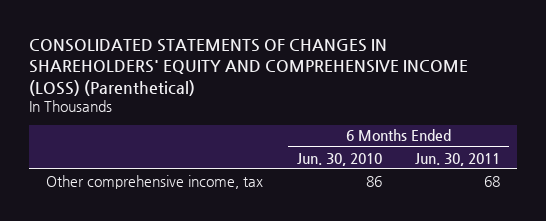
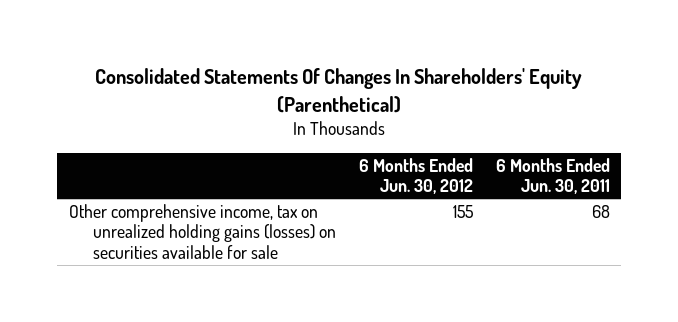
[29,39,469,96] CONSOLIDATED STATEMENTS OF CHANGES IN SHAREHOLDERS' EQUITY AND COMPREHENSIVE INCOME (LOSS) (Parenthetical) -> [95,68,583,113] Consolidated Statements Of Changes In Shareholders' Equity (Parenthetical)
[296,152,382,166] Jun. 30, 2010 -> none
none -> [359,157,474,195] 6 Months Ended Jun. 30, 2012
[45,174,263,189] Other comprehensive income, tax -> [68,204,337,259] Other comprehensive income, tax on unrealized holding gains (losses) on securities available for sale

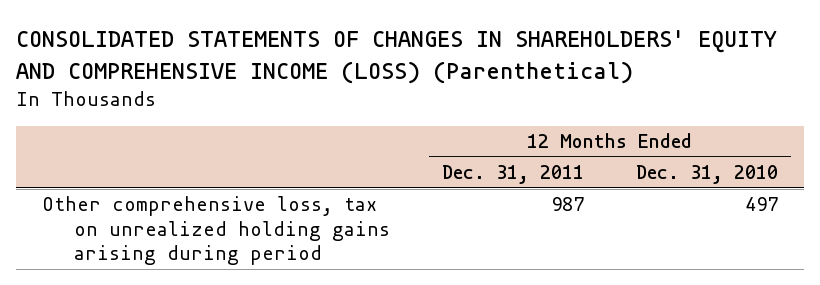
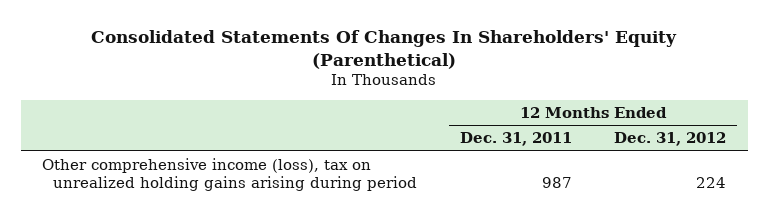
[16,30,778,84] CONSOLIDATED STATEMENTS OF CHANGES IN SHAREHOLDERS' EQUITY AND COMPREHENSIVE INCOME (LOSS) (Parenthetical) -> [91,30,678,69] Consolidated Statements Of Changes In Shareholders' Equity (Parenthetical)
[635,165,778,185] Dec. 31, 2010 -> none
none -> [614,132,727,147] Dec. 31, 2012
[42,196,391,266] Other comprehensive loss, tax on unrealized holding gains arising during period -> [41,157,418,192] Other comprehensive income (loss), tax on unrealized holding gains arising during period

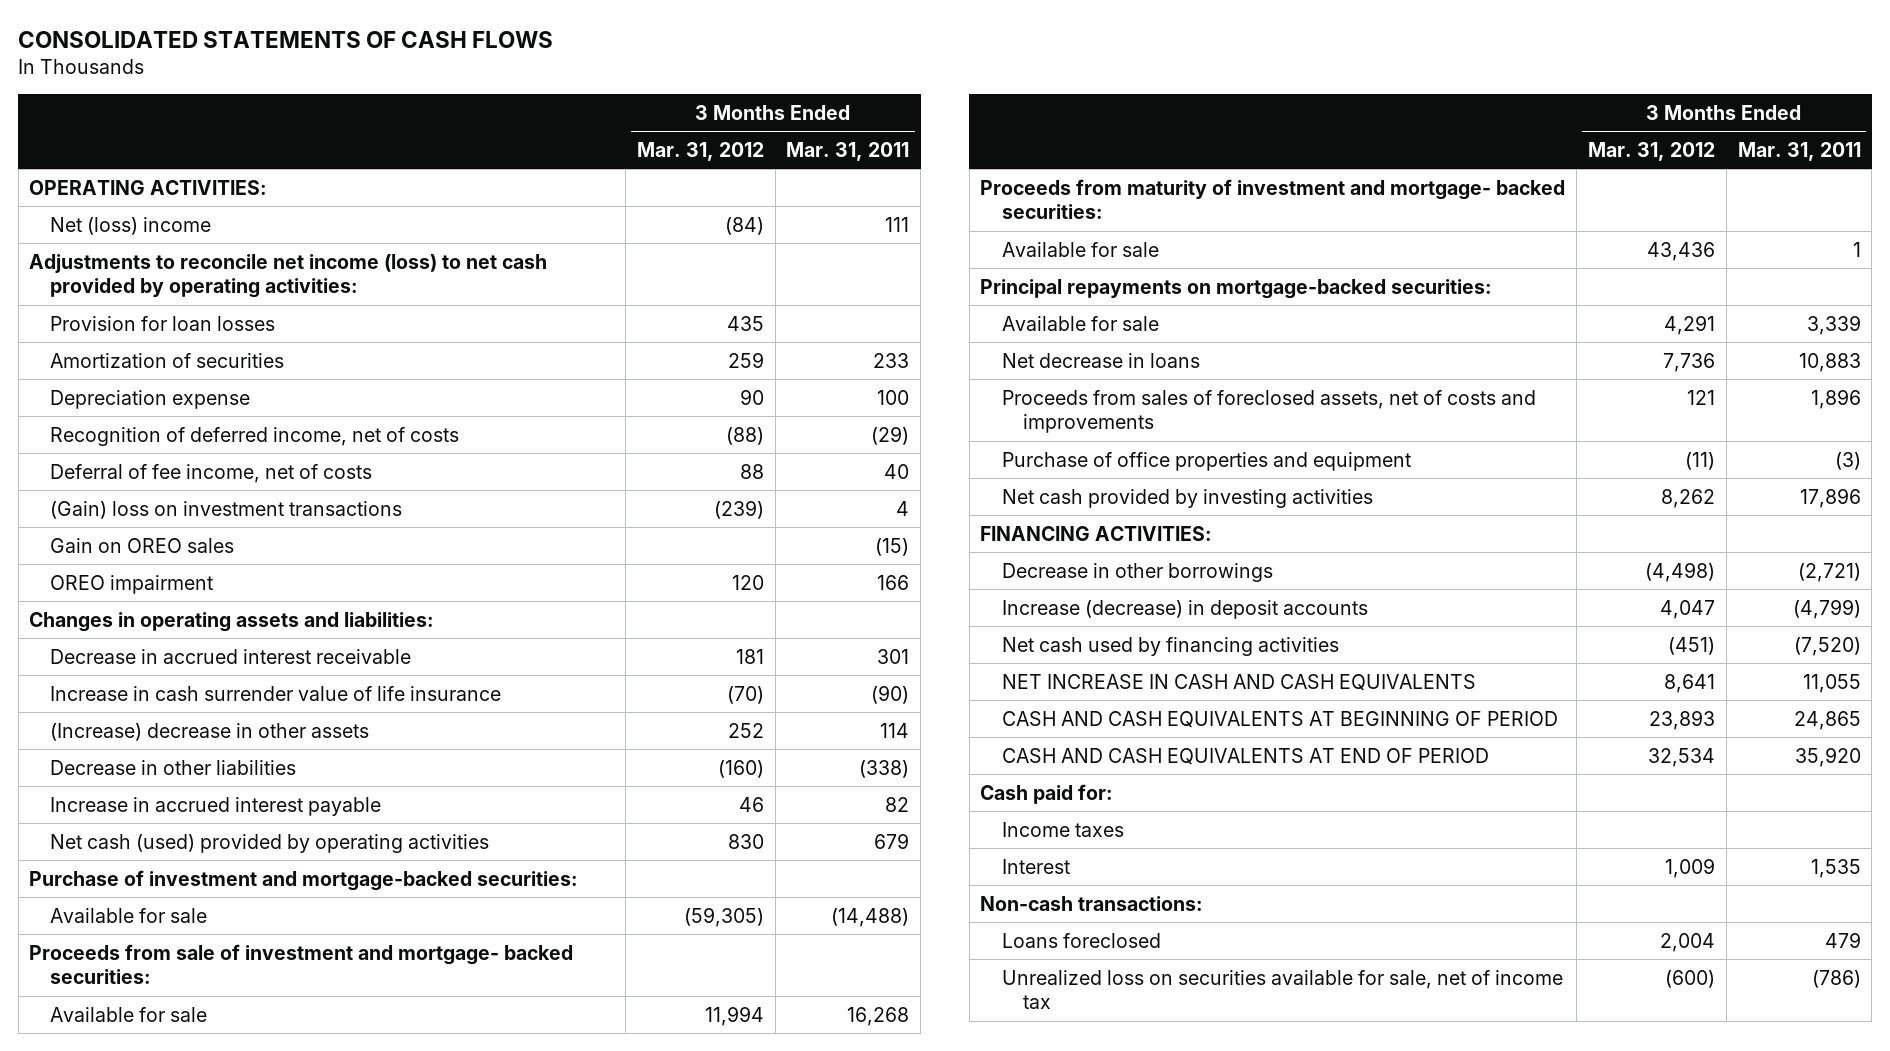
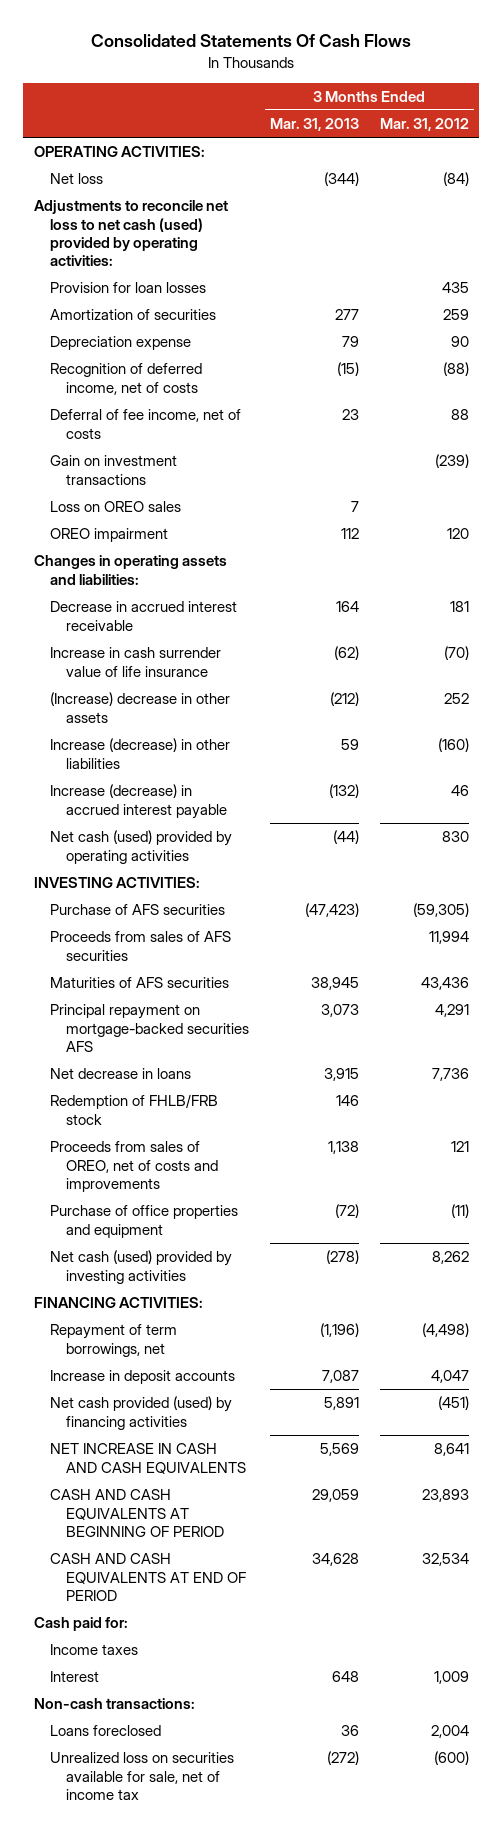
[18,31,554,49] CONSOLIDATED STATEMENTS OF CASH FLOWS -> [91,34,412,48] Consolidated Statements Of Cash Flows
[786,141,910,161] Mar. 31, 2011 -> none
none -> [270,118,360,132] Mar. 31, 2013
[50,216,212,235] Net (loss) income -> [50,173,104,185] Net loss
[29,253,548,299] Adjustments to reconcile net income (loss) to net cash provided by operating activities: -> [33,200,228,267] Adjustments to reconcile net loss to net cash (used) provided by operating activities:
[50,500,403,519] (Gain) loss on investment transactions -> [50,455,178,485] Gain on investment transactions
[50,537,235,553] Gain on OREO sales -> [50,501,182,513] Loss on OREO sales
[50,759,297,775] Decrease in other liabilities -> [50,738,231,769] Increase (decrease) in other liabilities
[50,796,382,816] Increase in accrued interest payable -> [50,784,228,819] Increase (decrease) in accrued interest payable
[29,869,579,891] Purchase of investment and mortgage-backed securities: -> none
[29,943,574,985] Proceeds from sale of investment and mortgage- backed securities: -> none
[980,178,1566,220] Proceeds from maturity of investment and mortgage- backed securities: -> none
[980,278,1493,299] Principal repayments on mortgage-backed securities: -> none
none -> [33,877,200,889] INVESTING ACTIVITIES:
[50,907,208,923] Available for sale -> [50,904,226,916] Purchase of AFS securities
[50,1006,208,1022] Available for sale -> [50,931,232,961] Proceeds from sales of AFS securities
[1001,241,1159,257] Available for sale -> [50,977,230,989] Maturities of AFS securities
[1001,315,1159,331] Available for sale -> [50,1004,250,1052] Principal repayment on mortgage-backed securities AFS
none -> [50,1094,219,1125] Redemption of FHLB/FRB stock
[1001,389,1536,434] Proceeds from sales of foreclosed assets, net of costs and improvements -> [50,1141,219,1192] Proceeds from sales of OREO, net of costs and improvements
[1001,488,1373,508] Net cash provided by investing activities -> [50,1250,233,1284] Net cash (used) provided by investing activities
[1001,562,1273,582] Decrease in other borrowings -> [50,1324,178,1357] Repayment of term borrowings, net
[1001,599,1368,619] Increase (decrease) in deposit accounts -> [50,1370,236,1385] Increase in deposit accounts
[1001,636,1339,656] Net cash used by financing activities -> [50,1396,233,1430] Net cash provided (used) by financing activities

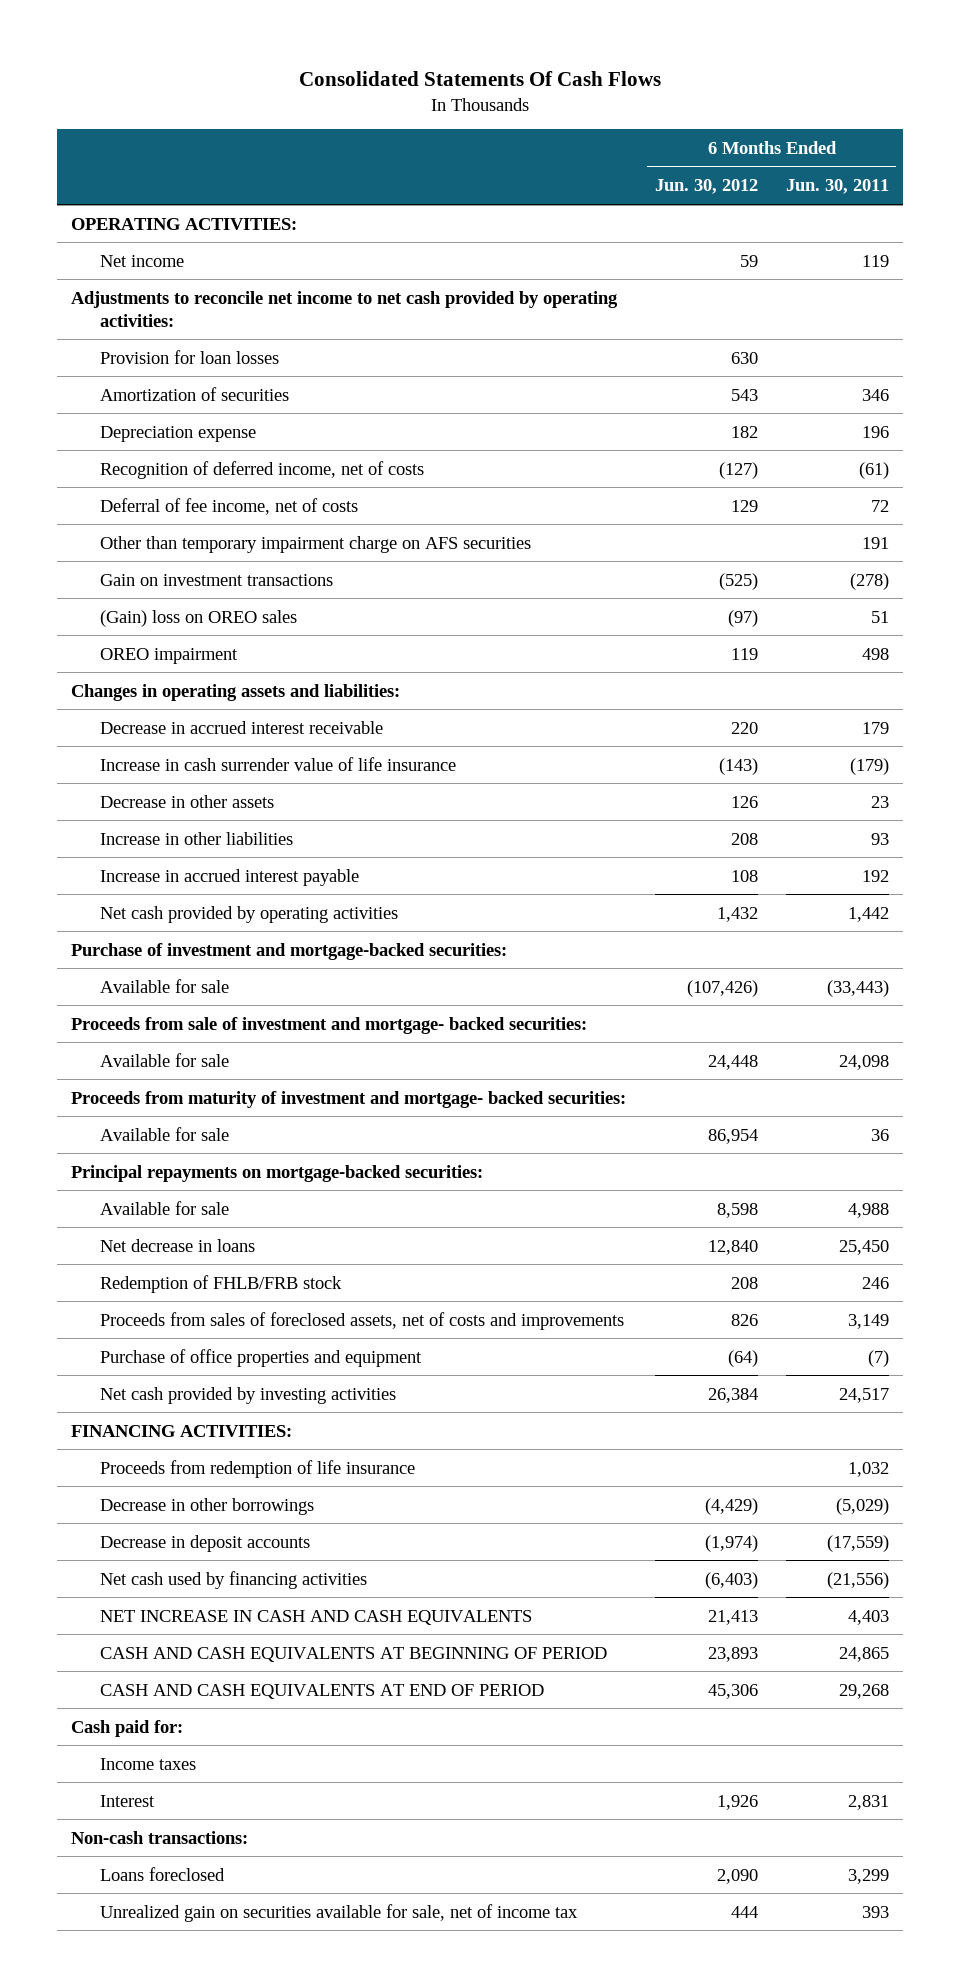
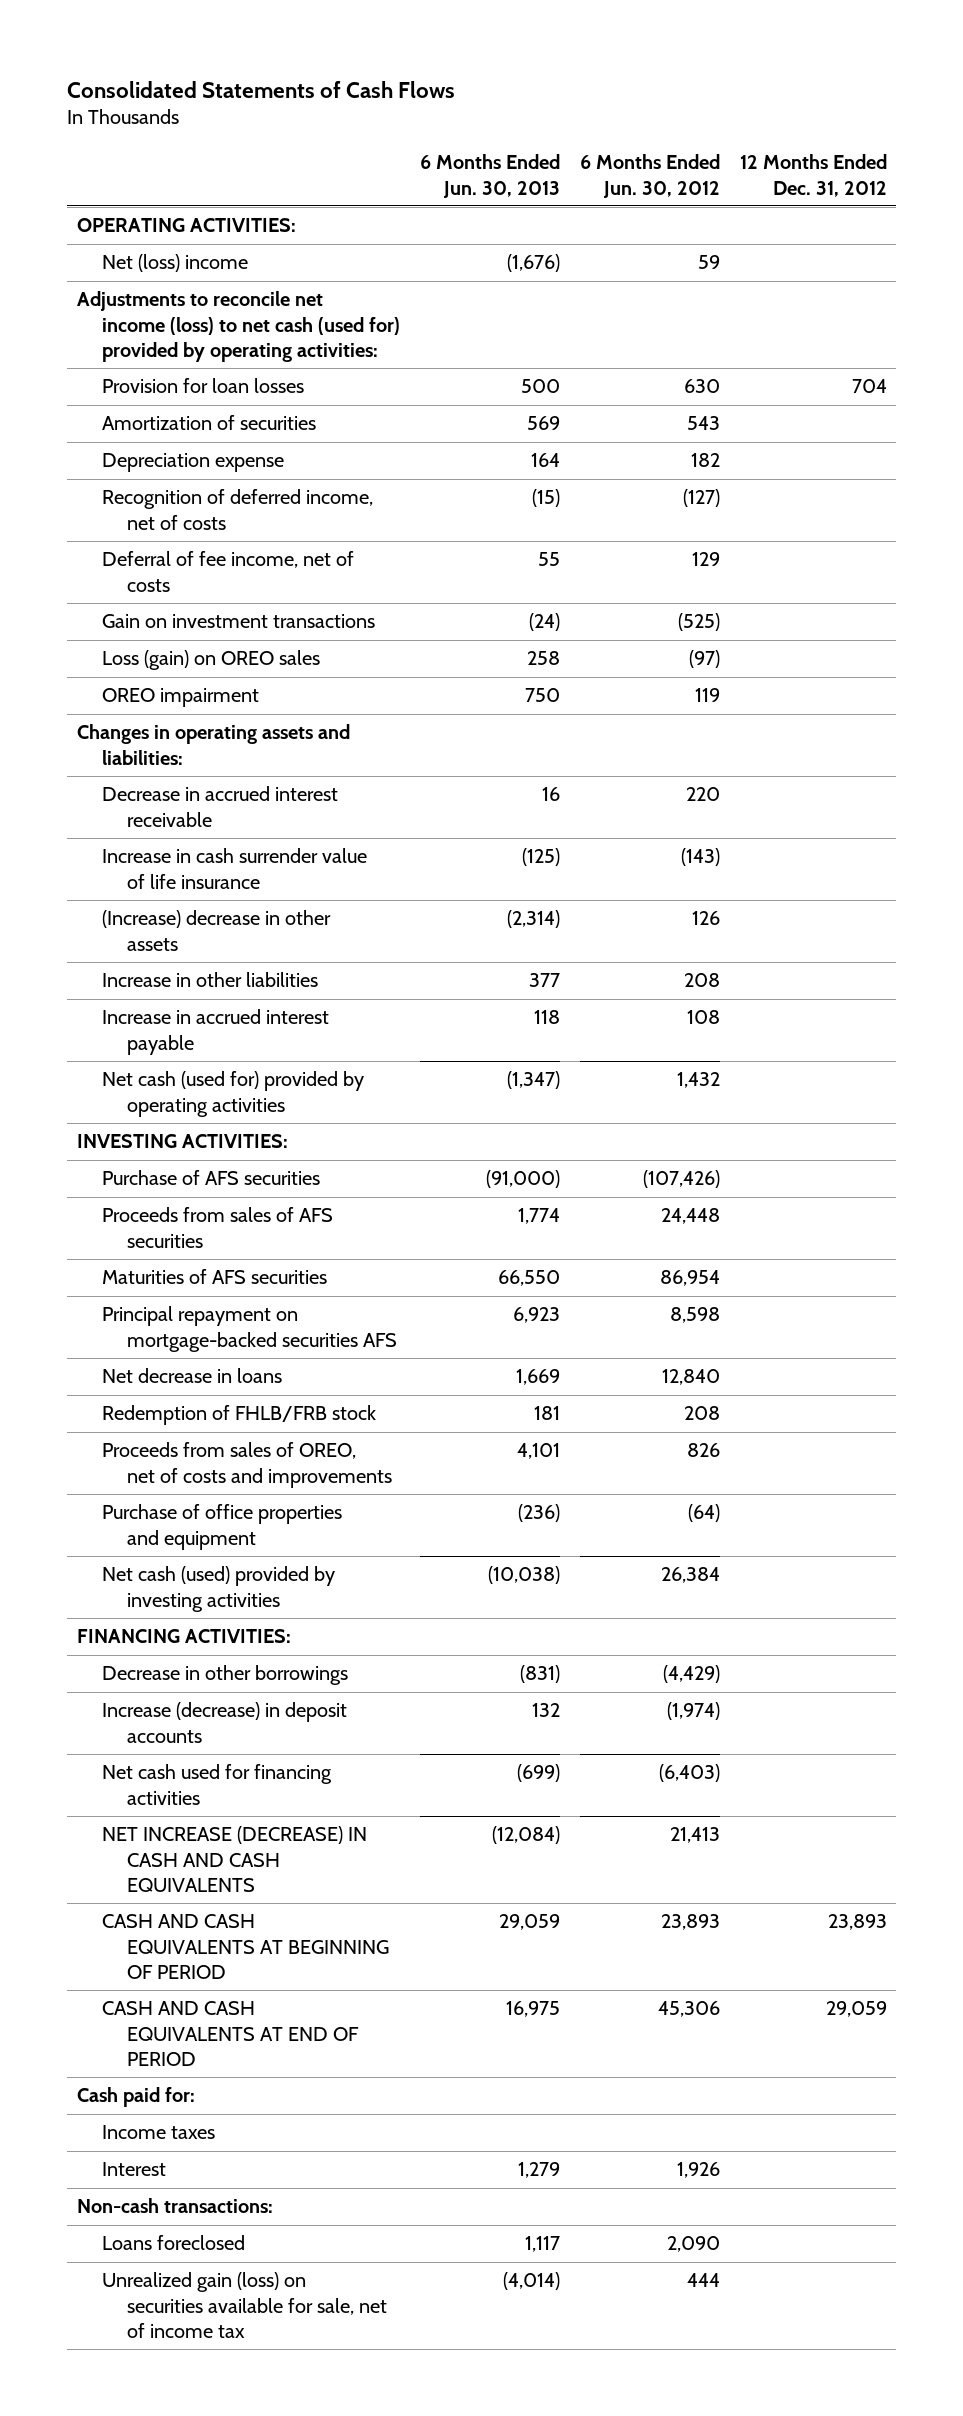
[299,70,662,86] Consolidated Statements Of Cash Flows -> [66,80,455,98] Consolidated Statements of Cash Flows
[785,179,889,195] Jun. 30, 2011 -> none
none -> [419,154,560,198] 6 Months Ended Jun. 30, 2013
none -> [739,154,887,197] 12 Months Ended Dec. 31, 2012
[99,254,184,267] Net income -> [102,254,249,273] Net (loss) income
[71,290,619,327] Adjustments to reconcile net income to net cash provided by operating activities: -> [76,291,401,362] Adjustments to reconcile net income (loss) to net cash (used for) provided by operating activities:
[99,535,531,553] Other than temporary impairment charge on AFS securities -> none
[99,609,297,627] (Gain) loss on OREO sales -> [102,650,321,671] Loss (gain) on OREO sales
[99,794,274,808] Decrease in other assets -> [102,910,332,951] (Increase) decrease in other assets
[71,942,508,960] Purchase of investment and mortgage-backed securities: -> none
[71,1016,588,1034] Proceeds from sale of investment and mortgage- backed securities: -> none
[71,1090,627,1108] Proceeds from maturity of investment and mortgage- backed securities: -> none
[71,1164,484,1182] Principal repayments on mortgage-backed securities: -> none
[99,905,398,923] Net cash provided by operating activities -> [102,1071,365,1117] Net cash (used for) provided by operating activities
none -> [76,1134,288,1149] INVESTING ACTIVITIES:
[99,978,229,993] Available for sale -> [102,1170,321,1186] Purchase of AFS securities
[99,1052,229,1067] Available for sale -> [102,1207,334,1248] Proceeds from sales of AFS securities
[99,1126,229,1141] Available for sale -> [102,1269,328,1285] Maturities of AFS securities
[99,1200,229,1215] Available for sale -> [102,1306,398,1352] Principal repayment on mortgage-backed securities AFS
[99,1311,624,1330] Proceeds from sales of foreclosed assets, net of costs and improvements -> [102,1442,393,1488] Proceeds from sales of OREO, net of costs and improvements
[99,1386,396,1404] Net cash provided by investing activities -> [102,1566,336,1612] Net cash (used) provided by investing activities
[99,1459,415,1478] Proceeds from redemption of life insurance -> none
[99,1534,310,1552] Decrease in deposit accounts -> [102,1702,348,1743] Increase (decrease) in deposit accounts
[99,1570,367,1589] Net cash used by financing activities -> [102,1764,333,1805] Net cash used for financing activities
[99,1609,532,1625] NET INCREASE IN CASH AND CASH EQUIVALENTS -> [102,1826,368,1892] NET INCREASE (DECREASE) IN CASH AND CASH EQUIVALENTS
[99,1903,578,1922] Unrealized gain on securities available for sale, net of income tax -> [102,2272,388,2338] Unrealized gain (loss) on securities available for sale, net of income tax

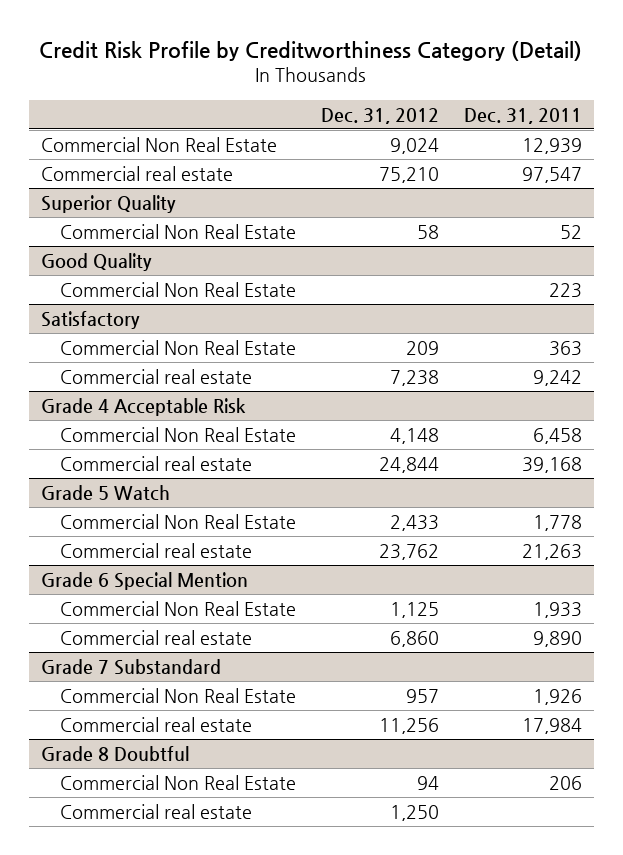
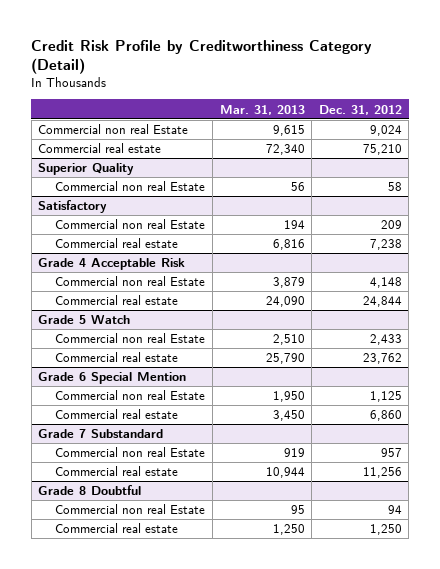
[463,107,582,124] Dec. 31, 2011 -> none
none -> [219,104,305,115] Mar. 31, 2013
[40,137,277,153] Commercial Non Real Estate -> [38,124,189,135] Commercial non real Estate
[40,253,152,272] Good Quality -> none
[60,282,297,298] Commercial Non Real Estate -> none
[60,224,297,240] Commercial Non Real Estate -> [55,181,206,192] Commercial non real Estate
[60,340,297,356] Commercial Non Real Estate -> [55,219,206,230] Commercial non real Estate
[60,427,297,443] Commercial Non Real Estate -> [55,276,206,287] Commercial non real Estate
[60,514,297,530] Commercial Non Real Estate -> [55,333,206,344] Commercial non real Estate
[60,601,297,617] Commercial Non Real Estate -> [55,390,206,401] Commercial non real Estate
[60,688,297,704] Commercial Non Real Estate -> [55,447,206,458] Commercial non real Estate
[60,775,297,791] Commercial Non Real Estate -> [55,504,206,515] Commercial non real Estate

